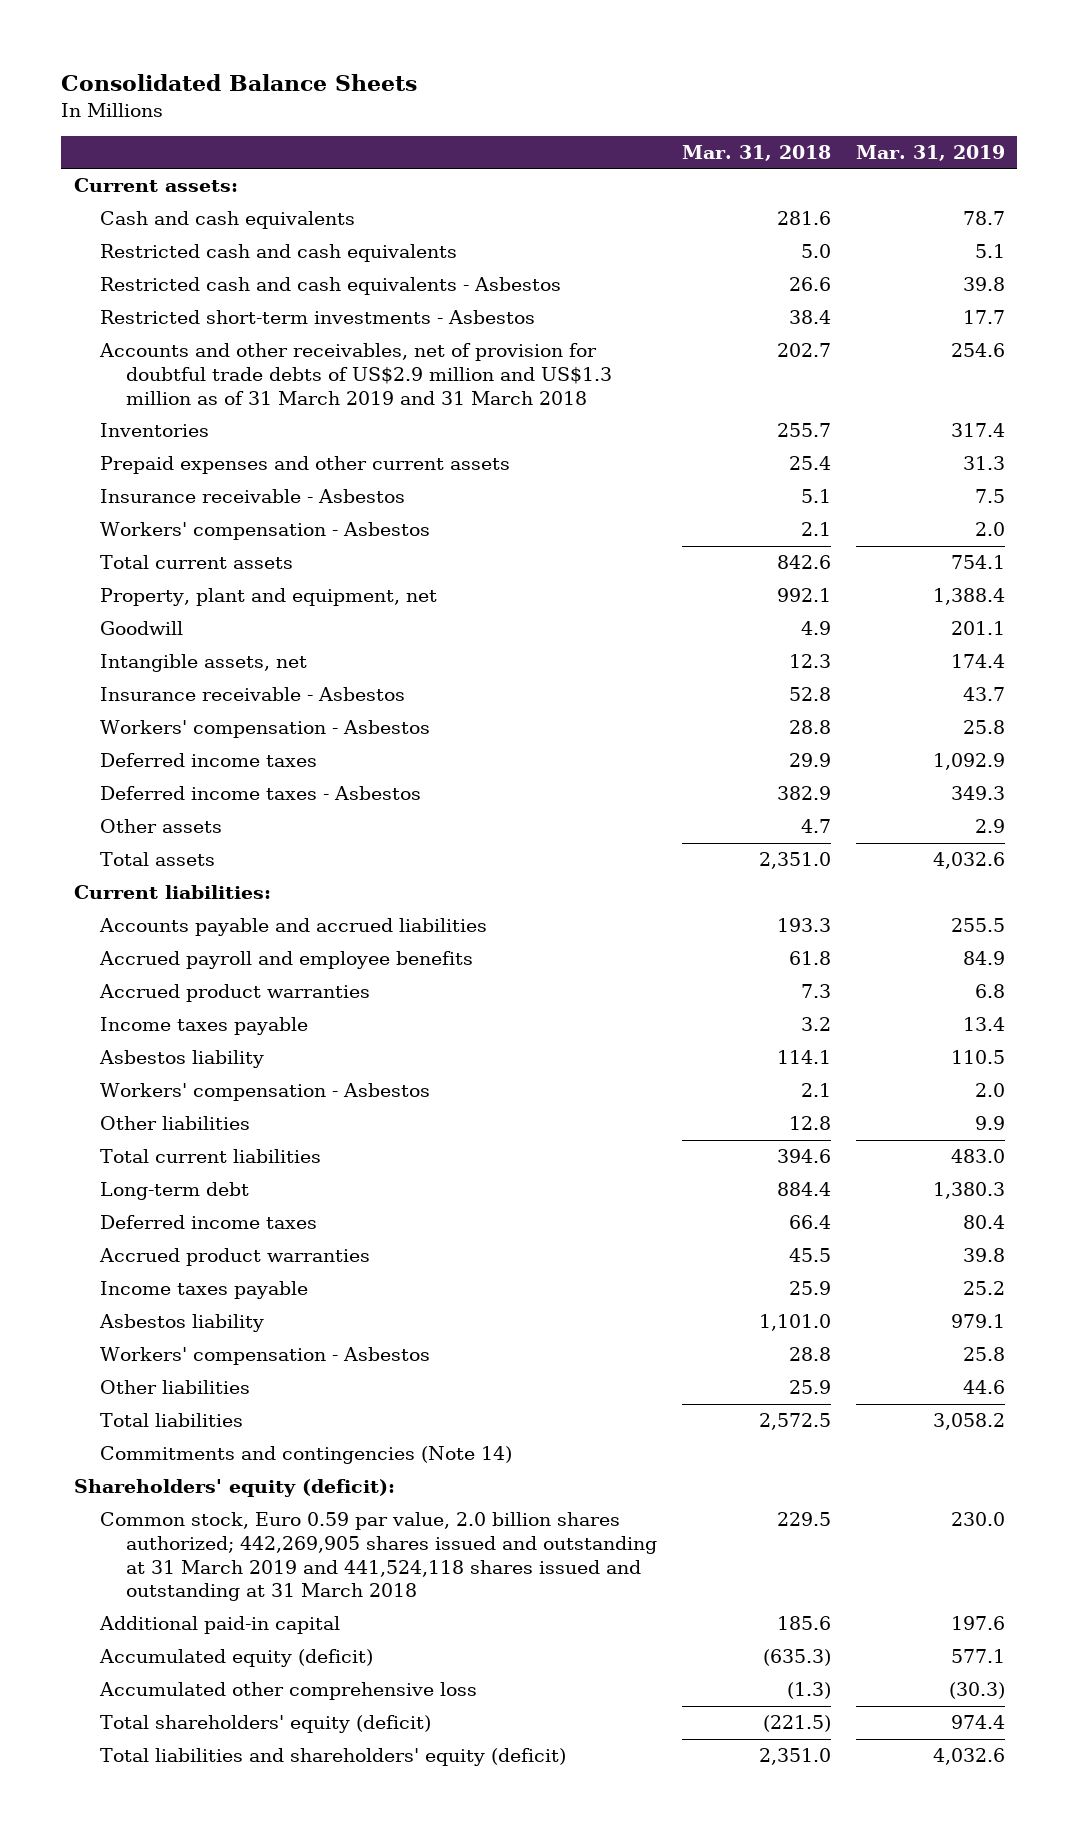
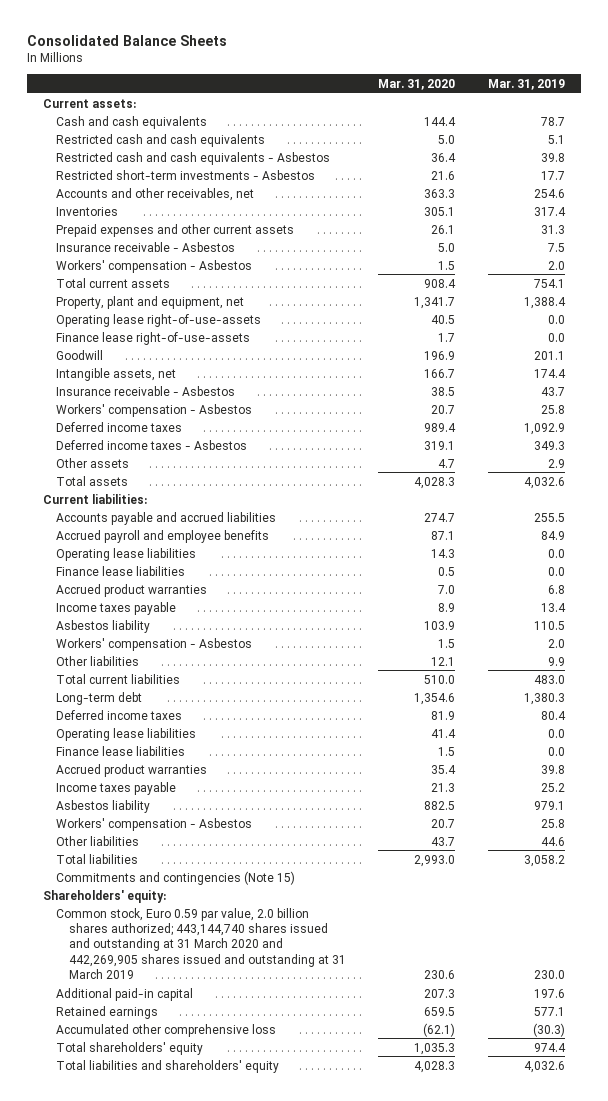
[681,144,831,161] Mar. 31, 2018 -> none
none -> [378,78,456,90] Mar. 31, 2020
[98,343,613,405] Accounts and other receivables, net of provision for doubtful trade debts of US$2.9 million and US$1.3 million as of 31 March 2019 and 31 March 2018 -> [55,187,254,201] Accounts and other receivables, net
none -> [55,313,261,327] Operating lease right-of-use-assets
none -> [55,331,250,345] Finance lease right-of-use-assets
none -> [55,547,196,561] Operating lease liabilities
none -> [55,565,185,576] Finance lease liabilities
none -> [55,727,196,741] Operating lease liabilities
none -> [55,745,185,756] Finance lease liabilities
[99,1446,512,1465] Commitments and contingencies (Note 14) -> [55,870,295,885] Commitments and contingencies (Note 15)
[73,1479,395,1498] Shareholders' equity (deficit): -> [43,889,167,903] Shareholders' equity:
[99,1512,658,1602] Common stock, Euro 0.59 par value, 2.0 billion shares authorized; 442,269,905 shares issued and outstanding at 31 March 2019 and 441,524,118 shares issued and outstanding at 31 March 2018 -> [55,907,346,979] Common stock, Euro 0.59 par value, 2.0 billion shares authorized; 443,144,740 shares issued and outstanding at 31 March 2020 and 442,269,905 shares issued and outstanding at 31 March 2019
[98,1649,373,1668] Accumulated equity (deficit) -> [55,1005,158,1019] Retained earnings
[99,1715,431,1734] Total shareholders' equity (deficit) -> [55,1041,203,1055] Total shareholders' equity
[99,1748,566,1767] Total liabilities and shareholders' equity (deficit) -> [55,1059,279,1073] Total liabilities and shareholders' equity

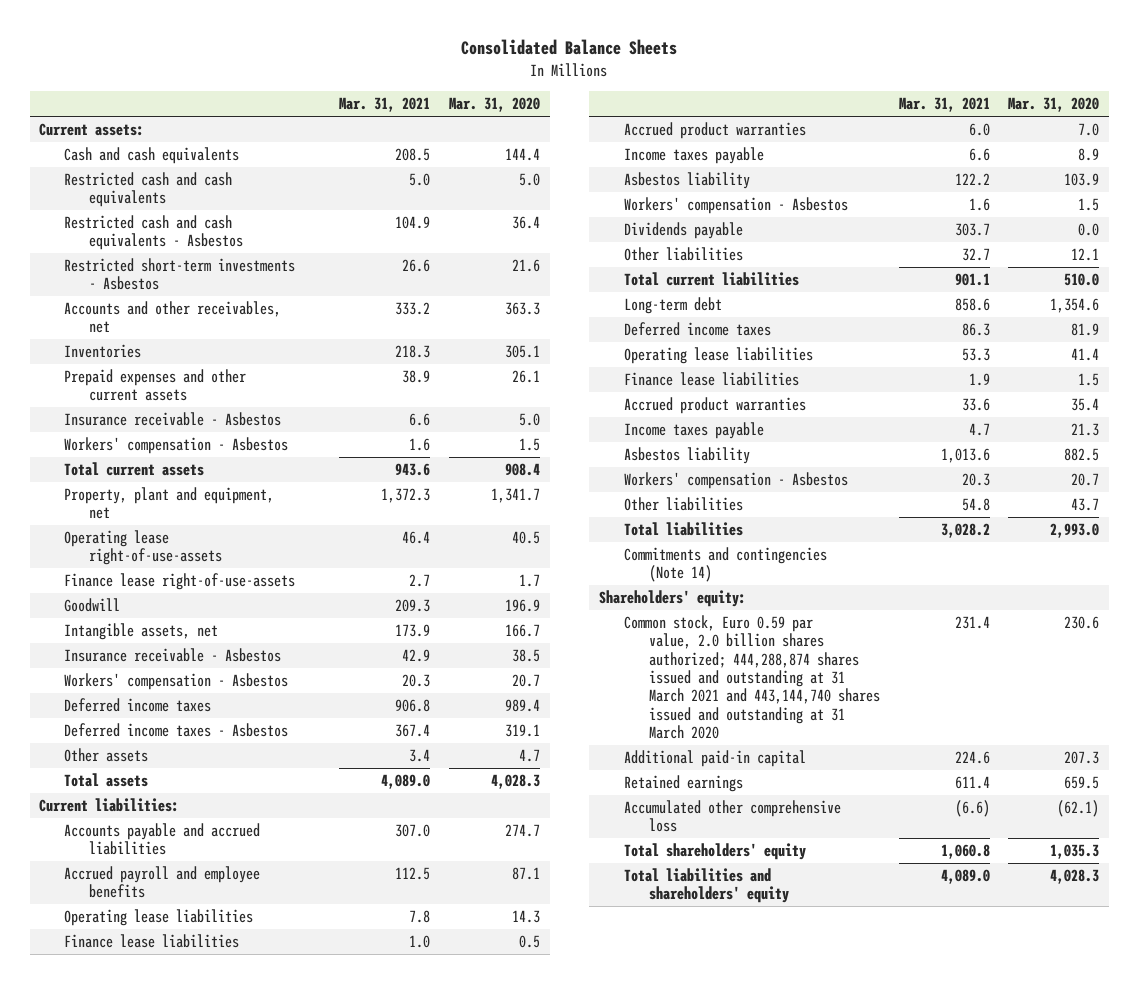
[487,78,565,90] Mar. 31, 2019 -> none
none -> [339,97,431,113] Mar. 31, 2021
none -> [623,221,743,239] Dividends payable
[55,870,295,885] Commitments and contingencies (Note 15) -> [623,546,827,583] Commitments and contingencies (Note 14)
[55,907,346,979] Common stock, Euro 0.59 par value, 2.0 billion shares authorized; 443,144,740 shares issued and outstanding at 31 March 2020 and 442,269,905 shares issued and outstanding at 31 March 2019 -> [623,614,880,739] Common stock, Euro 0.59 par value, 2.0 billion shares authorized; 444,288,874 shares issued and outstanding at 31 March 2021 and 443,144,740 shares issued and outstanding at 31 March 2020

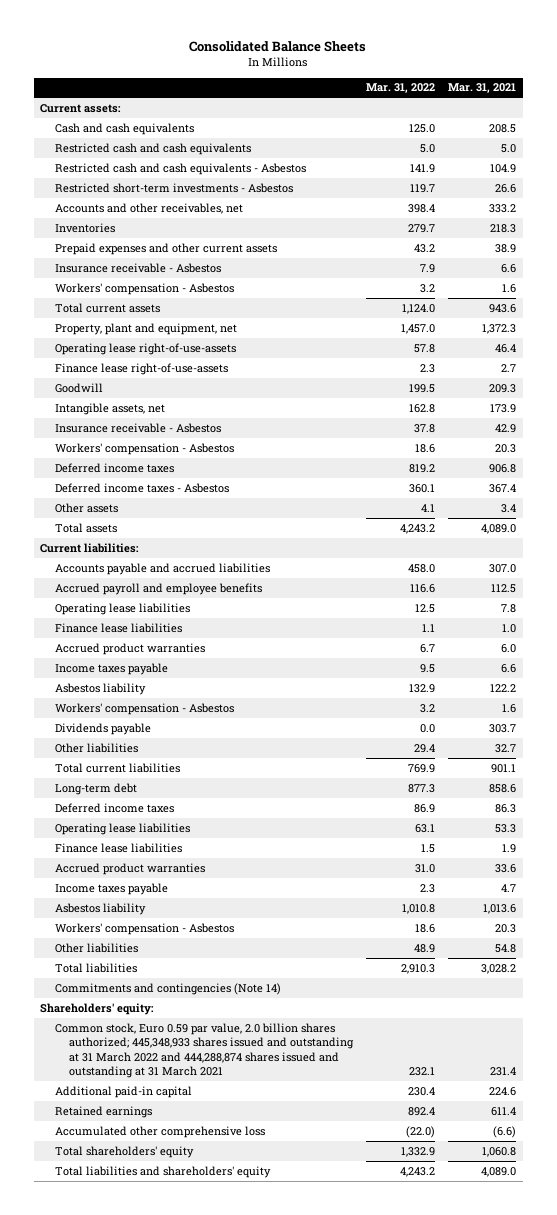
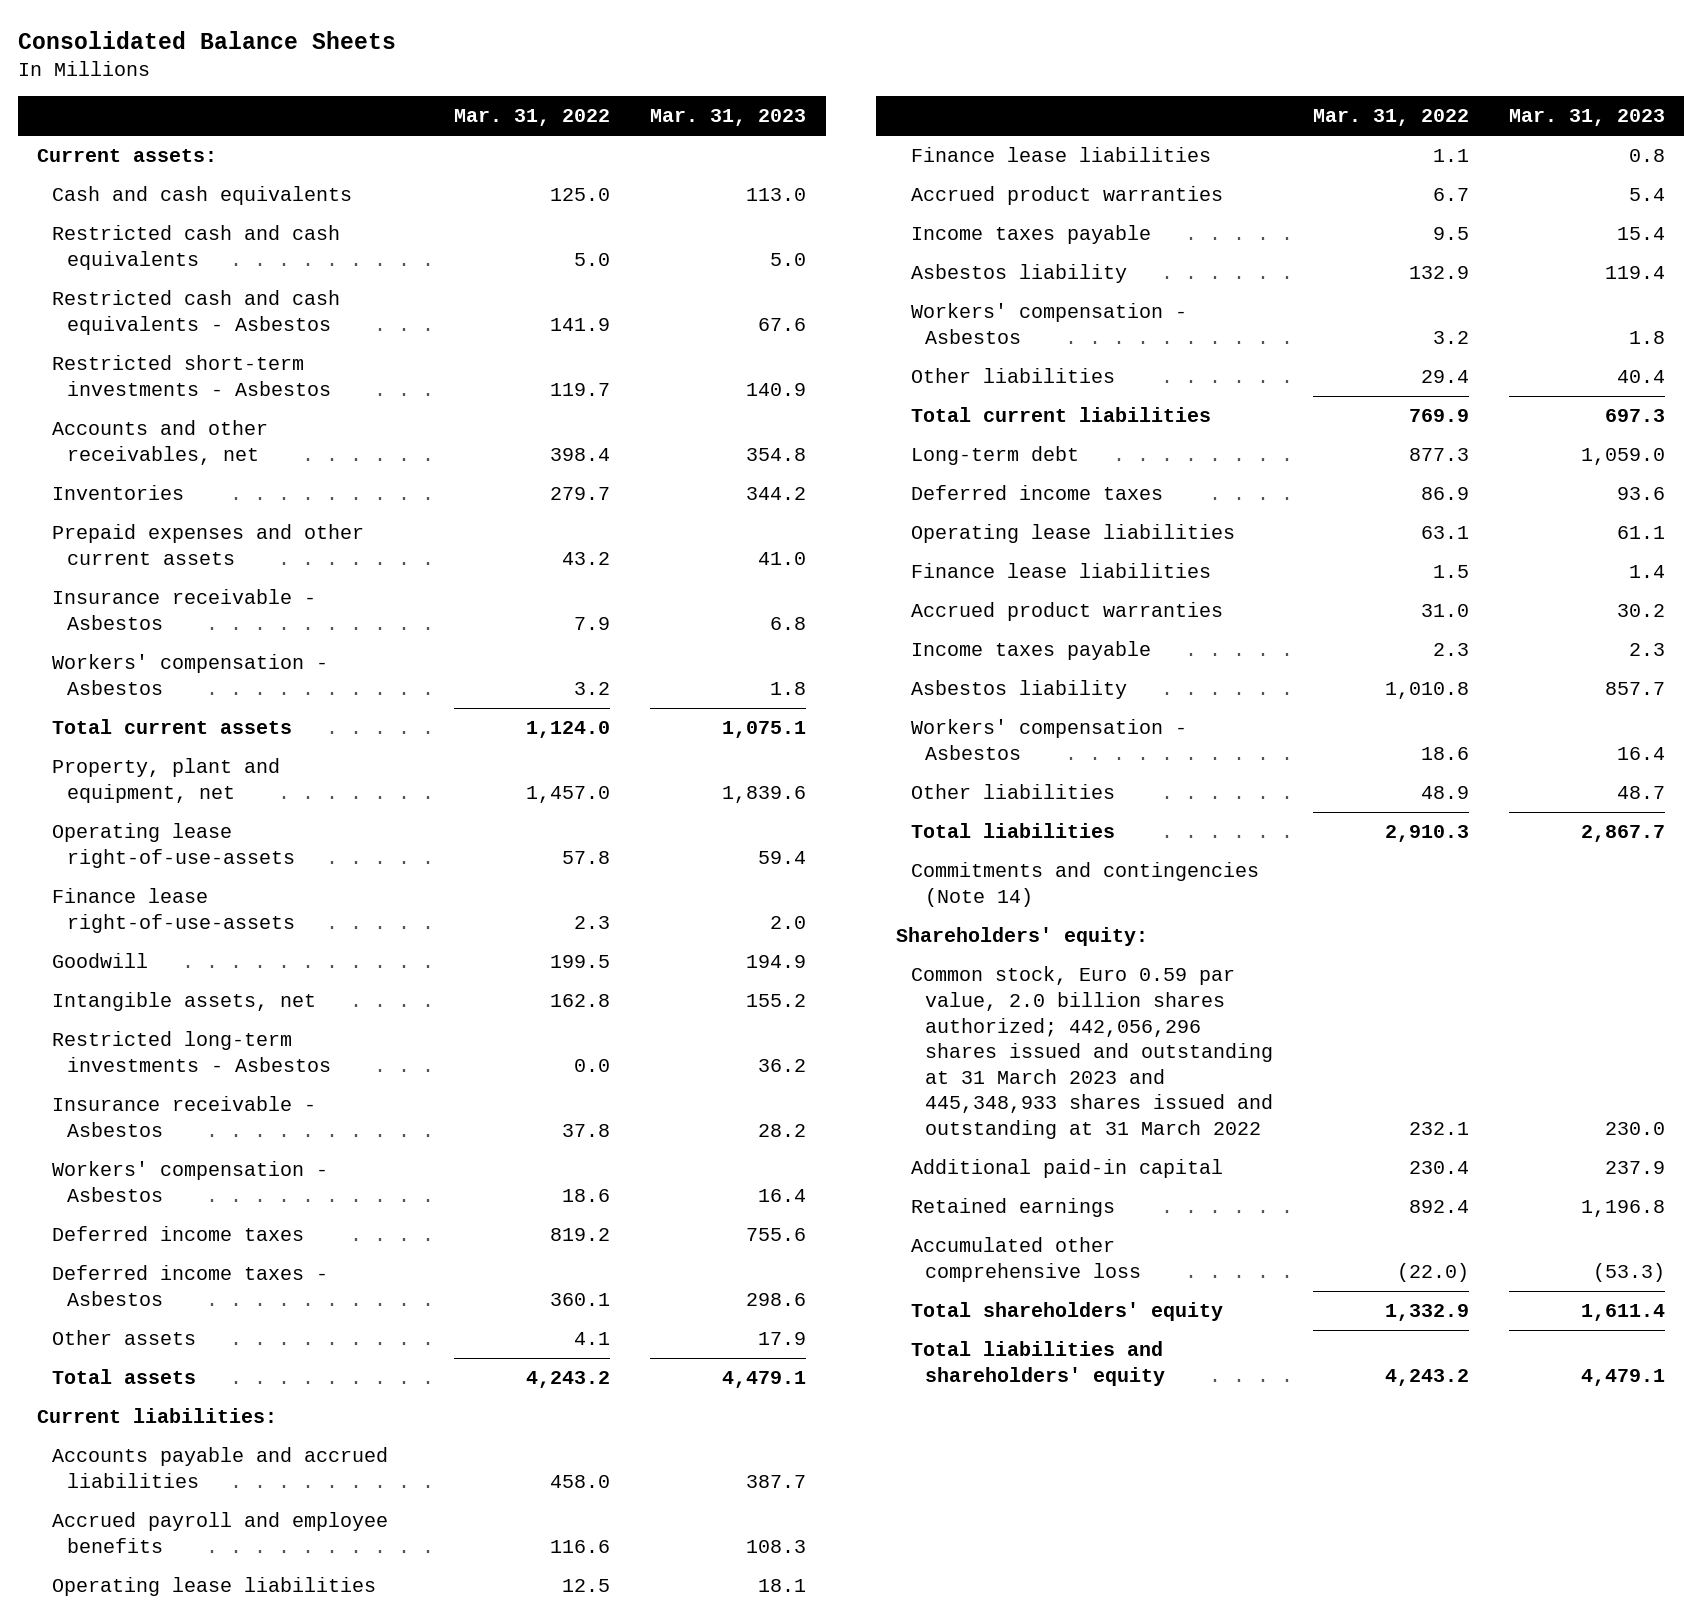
[448,83,517,94] Mar. 31, 2021 -> none
none -> [649,109,806,127] Mar. 31, 2023
none -> [51,1031,331,1072] Restricted long-term investments - Asbestos
[54,722,151,735] Dividends payable -> none
[54,1022,355,1079] Common stock, Euro 0.59 par value, 2.0 billion shares authorized; 445,348,933 shares issued and outstanding at 31 March 2022 and 444,288,874 shares issued and outstanding at 31 March 2021 -> [910,966,1274,1140] Common stock, Euro 0.59 par value, 2.0 billion shares authorized; 442,056,296 shares issued and outstanding at 31 March 2023 and 445,348,933 shares issued and outstanding at 31 March 2022

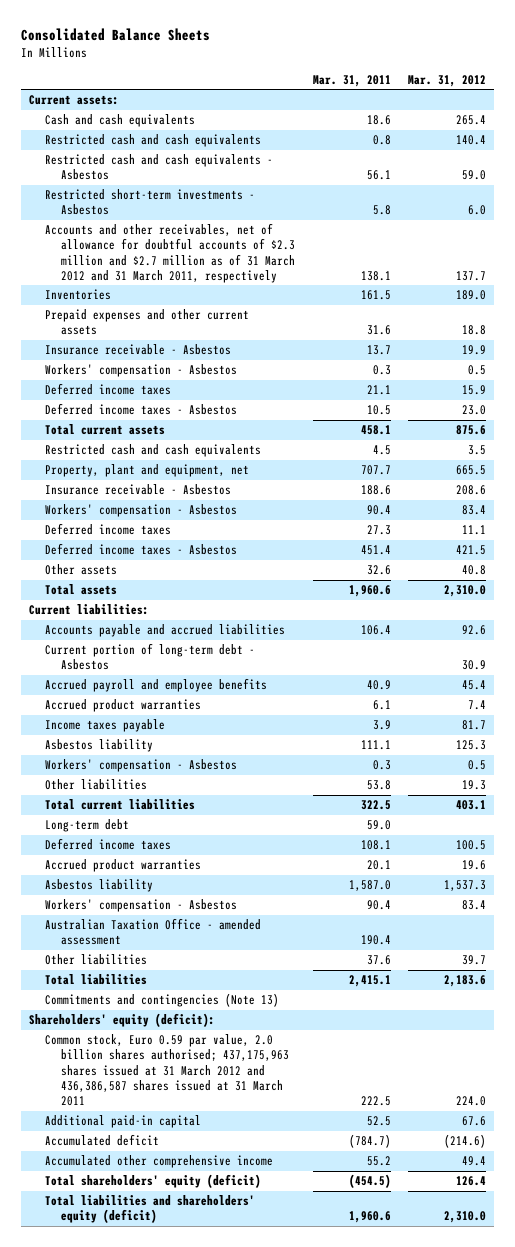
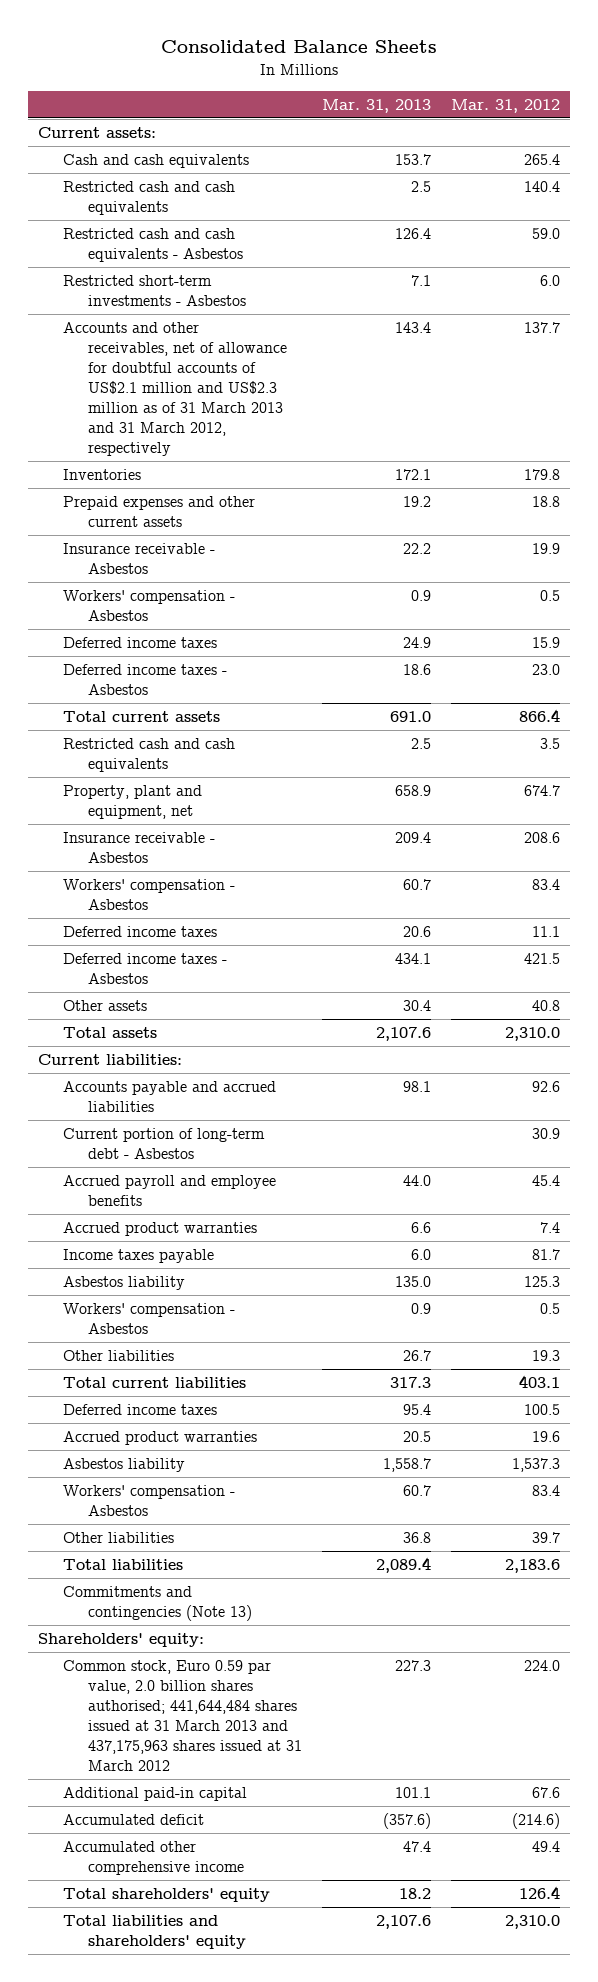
[312,74,391,87] Mar. 31, 2011 -> none
none -> [321,98,431,113] Mar. 31, 2013
[45,223,296,283] Accounts and other receivables, net of allowance for doubtful accounts of $2.3 million and $2.7 million as of 31 March 2012 and 31 March 2011, respectively -> [62,322,287,457] Accounts and other receivables, net of allowance for doubtful accounts of US$2.1 million and US$2.3 million as of 31 March 2013 and 31 March 2012, respectively
[455,290,486,301] 189.0 -> [524,469,561,481] 179.8
[455,425,486,436] 875.6 -> [519,709,561,723] 866.4
[455,465,486,476] 665.5 -> [524,785,561,797] 674.7
[45,819,130,833] Long-term debt -> none
[45,918,262,946] Australian Taxation Office - amended assessment -> none
[29,1013,216,1028] Shareholders' equity (deficit): -> [38,1633,205,1648] Shareholders' equity:
[45,1034,290,1106] Common stock, Euro 0.59 par value, 2.0 billion shares authorised; 437,175,963 shares issued at 31 March 2012 and 436,386,587 shares issued at 31 March 2011 -> [62,1660,302,1772] Common stock, Euro 0.59 par value, 2.0 billion shares authorised; 441,644,484 shares issued at 31 March 2013 and 437,175,963 shares issued at 31 March 2012
[45,1174,262,1189] Total shareholders' equity (deficit) -> [62,1888,270,1903] Total shareholders' equity
[45,1195,256,1224] Total liabilities and shareholders' equity (deficit) -> [62,1915,246,1950] Total liabilities and shareholders' equity

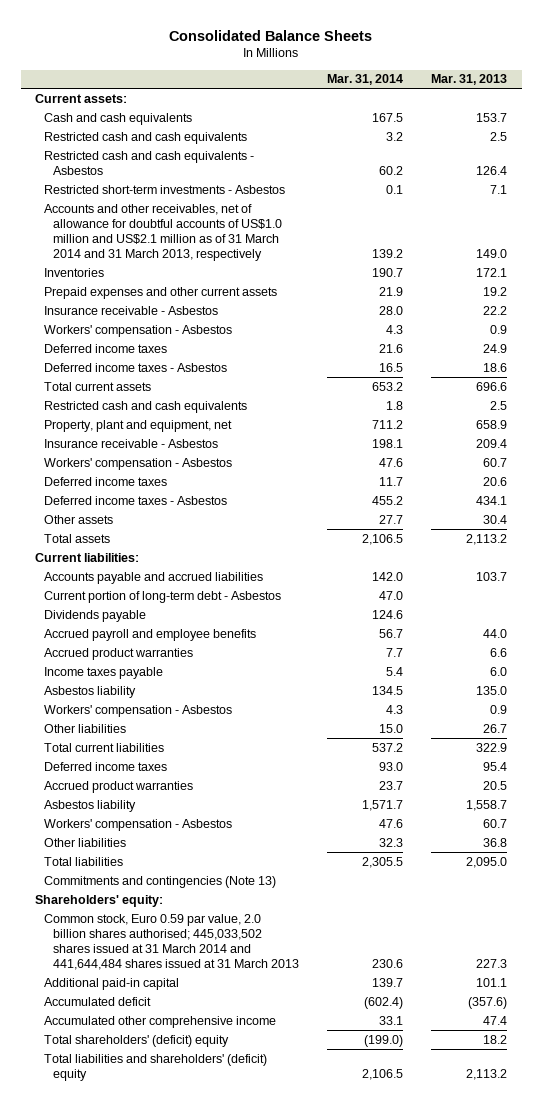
[451,98,561,113] Mar. 31, 2012 -> none
none -> [327,74,404,86] Mar. 31, 2014
[62,322,287,457] Accounts and other receivables, net of allowance for doubtful accounts of US$2.1 million and US$2.3 million as of 31 March 2013 and 31 March 2012, respectively -> [44,203,283,261] Accounts and other receivables, net of allowance for doubtful accounts of US$1.0 million and US$2.1 million as of 31 March 2014 and 31 March 2013, respectively
[394,322,431,334] 143.4 -> [476,248,508,258] 149.0
[389,711,431,723] 691.0 -> [476,381,508,391] 696.6
[375,1027,431,1042] 2,107.6 -> [466,533,508,545] 2,113.2
[402,1081,431,1093] 98.1 -> [476,571,508,581] 103.7
none -> [44,609,147,622] Dividends payable
[389,1377,431,1389] 317.3 -> [476,742,508,752] 322.9
[375,1557,431,1574] 2,089.4 -> [466,856,508,868] 2,095.0
[62,1660,302,1772] Common stock, Euro 0.59 par value, 2.0 billion shares authorised; 441,644,484 shares issued at 31 March 2013 and 437,175,963 shares issued at 31 March 2012 -> [44,913,300,970] Common stock, Euro 0.59 par value, 2.0 billion shares authorised; 445,033,502 shares issued at 31 March 2014 and 441,644,484 shares issued at 31 March 2013
[62,1888,270,1903] Total shareholders' equity -> [44,1034,230,1047] Total shareholders' (deficit) equity
[62,1915,246,1950] Total liabilities and shareholders' equity -> [44,1053,268,1081] Total liabilities and shareholders' (deficit) equity
[375,1915,431,1930] 2,107.6 -> [466,1068,508,1080] 2,113.2

